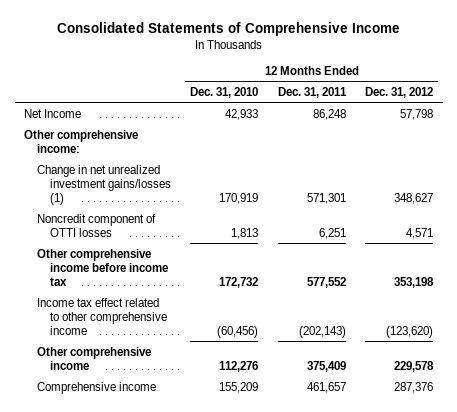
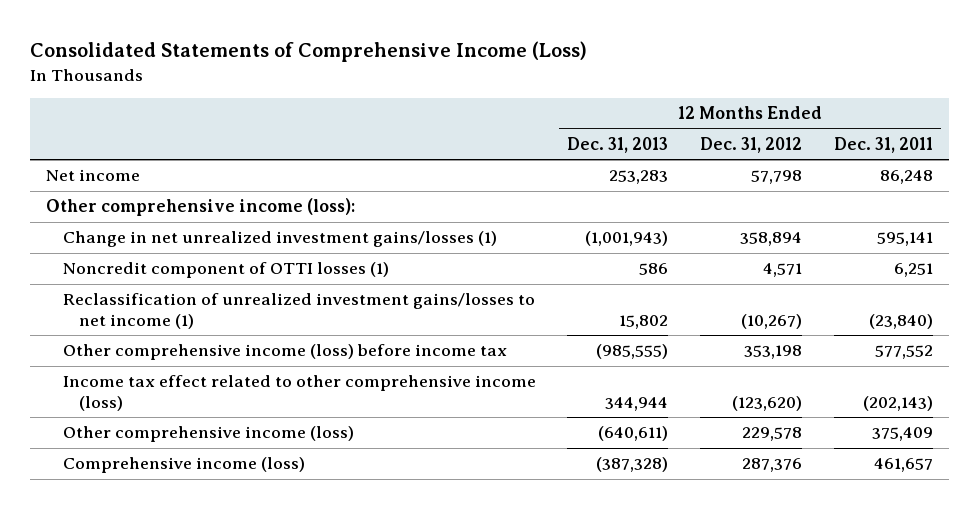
[56,21,400,36] Consolidated Statements of Comprehensive Income -> [30,41,588,63] Consolidated Statements of Comprehensive Income (Loss)
[190,86,259,98] Dec. 31, 2010 -> none
none -> [567,136,669,153] Dec. 31, 2013
[24,108,82,118] Net Income -> [46,169,141,182] Net income
[24,129,139,153] Other comprehensive income: -> [46,198,356,217] Other comprehensive income (loss):
[306,192,346,204] 571,301 -> [877,232,934,247] 595,141
[393,192,433,204] 348,627 -> [740,232,803,247] 358,894
[37,213,157,237] Noncredit component of OTTI losses -> [62,262,389,279] Noncredit component of OTTI losses (1)
none -> [62,293,535,329] Reclassification of unrealized investment gains/losses to net income (1)
[37,248,168,286] Other comprehensive income before income tax -> [62,344,507,361] Other comprehensive income (loss) before income tax
[37,297,167,335] Income tax effect related to other comprehensive income -> [62,375,536,411] Income tax effect related to other comprehensive income (loss)
[37,346,152,370] Other comprehensive income -> [62,426,354,443] Other comprehensive income (loss)
[37,381,157,394] Comprehensive income -> [62,457,305,474] Comprehensive income (loss)

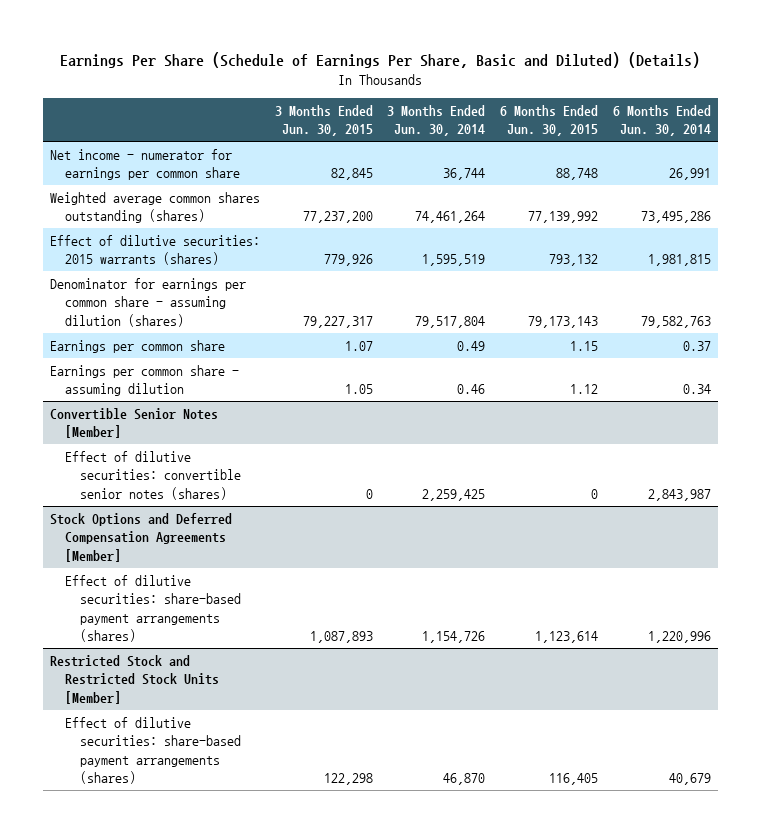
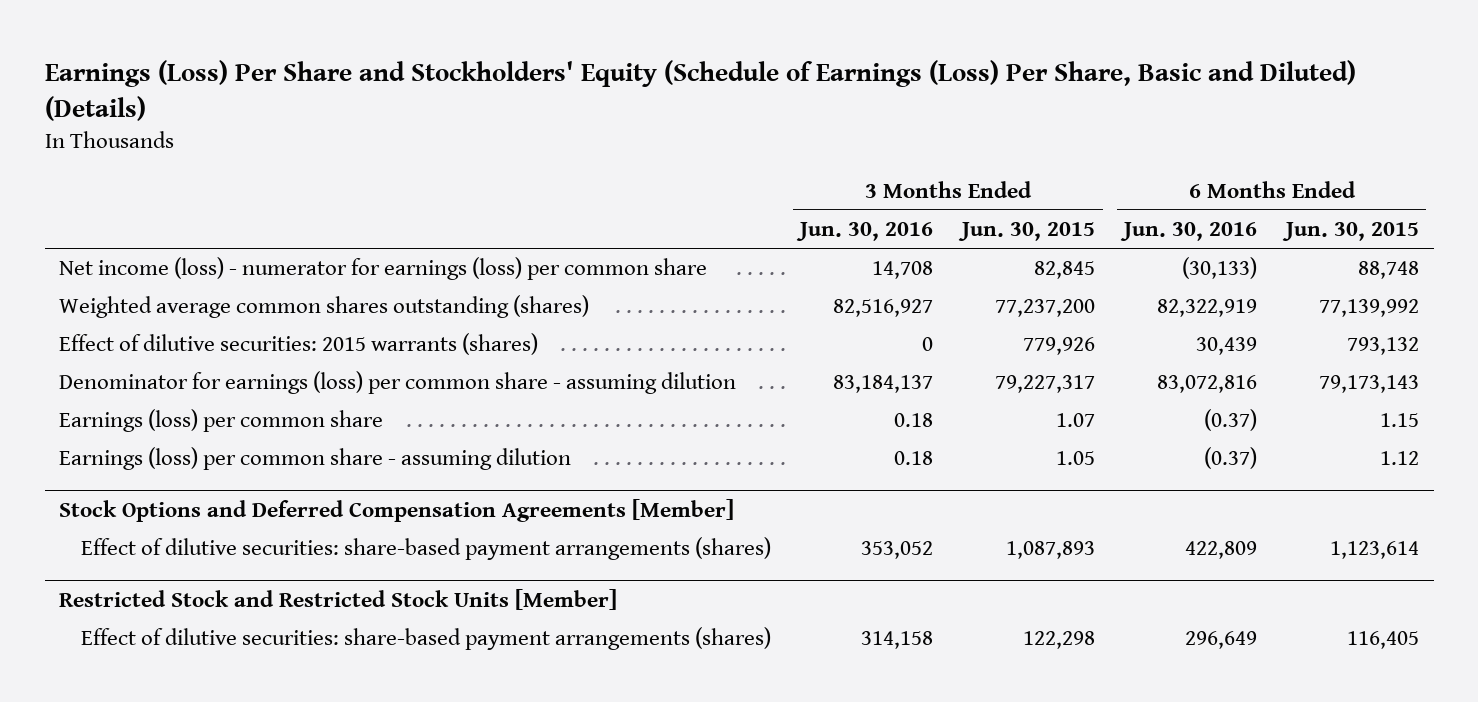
[60,51,701,68] Earnings Per Share (Schedule of Earnings Per Share, Basic and Diluted) (Details) -> [44,59,1356,121] Earnings (Loss) Per Share and Stockholders' Equity (Schedule of Earnings (Loss) Per Share, Basic and Diluted) (Details)
[387,104,486,136] 3 Months Ended Jun. 30, 2014 -> none
[612,104,711,136] 6 Months Ended Jun. 30, 2014 -> none
none -> [796,221,934,241] Jun. 30, 2016
none -> [1120,221,1258,241] Jun. 30, 2016
[50,149,241,181] Net income - numerator for earnings per common share -> [59,257,708,281] Net income (loss) - numerator for earnings (loss) per common share
[50,408,219,439] Convertible Senior Notes [Member] -> none
[65,451,241,500] Effect of dilutive securities: convertible senior notes (shares) -> none
[50,278,247,327] Denominator for earnings per common share - assuming dilution (shares) -> [59,371,737,395] Denominator for earnings (loss) per common share - assuming dilution
[50,340,226,354] Earnings per common share -> [59,409,384,433] Earnings (loss) per common share
[50,365,240,397] Earnings per common share - assuming dilution -> [59,447,572,471] Earnings (loss) per common share - assuming dilution

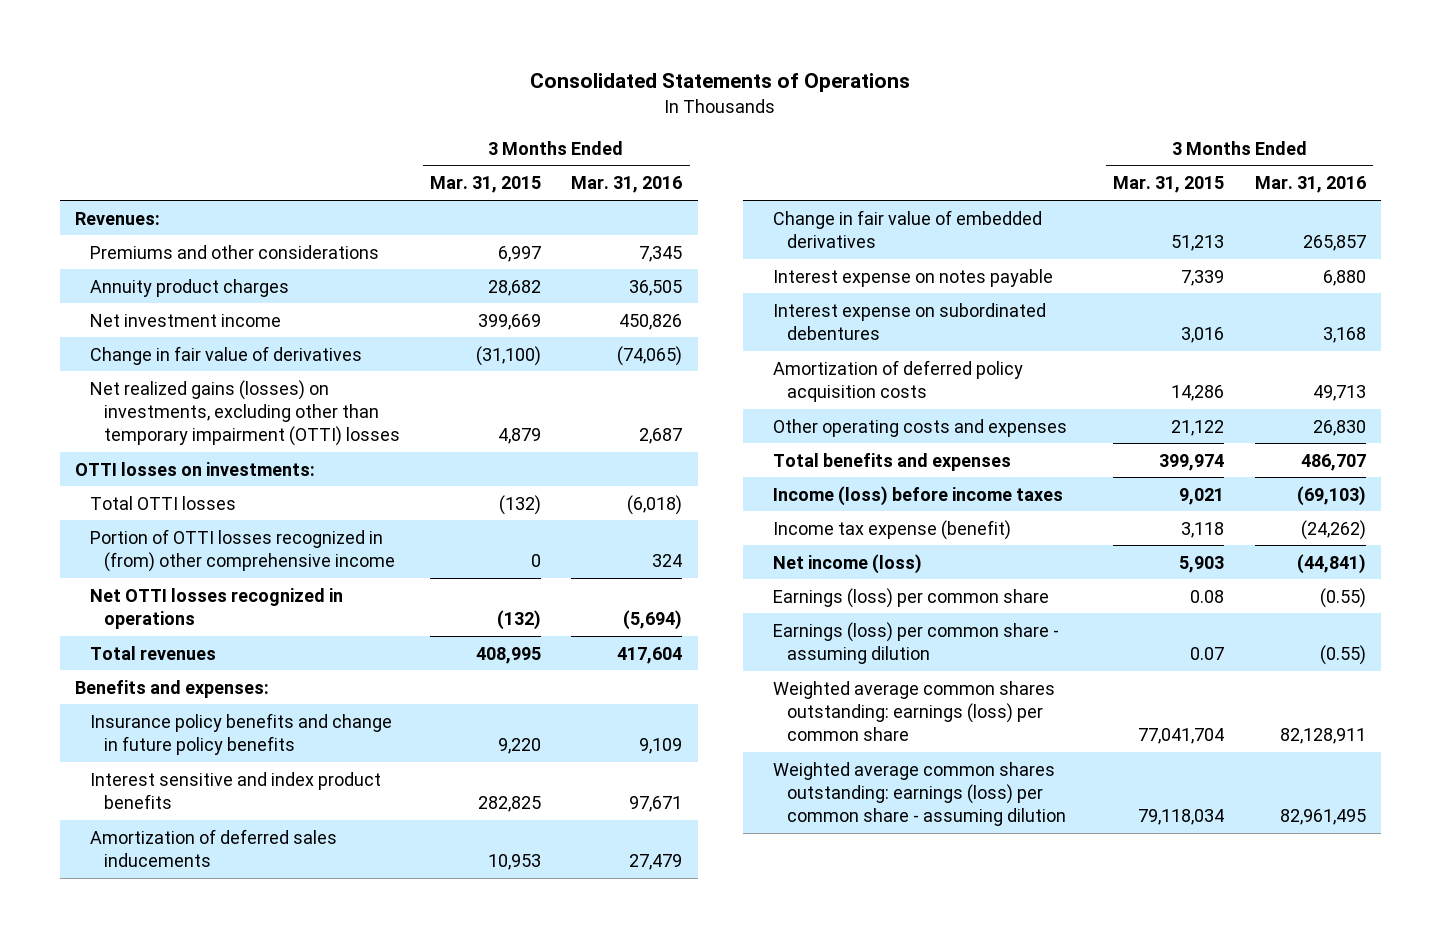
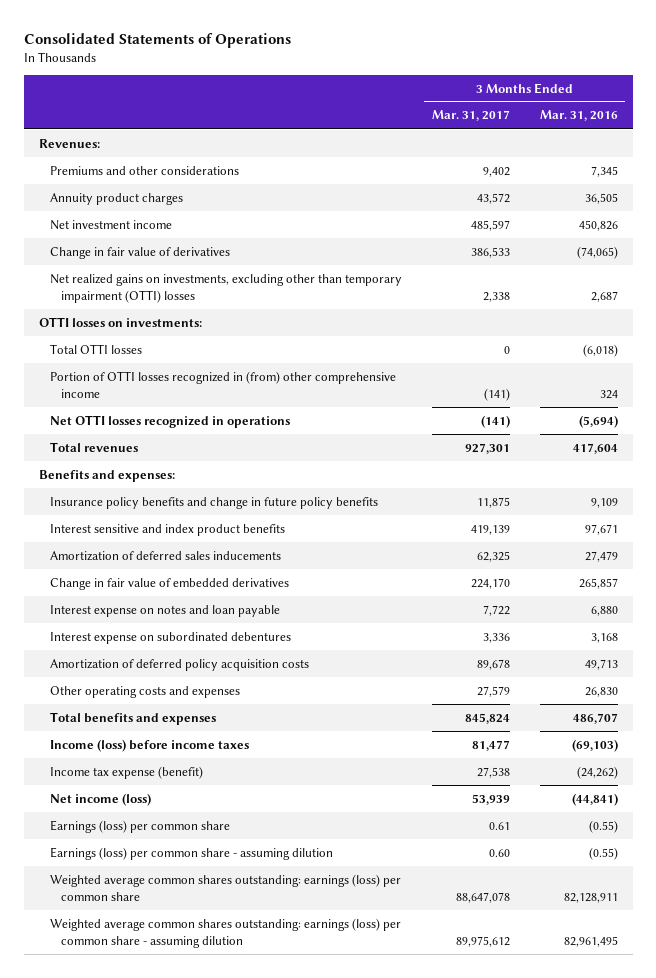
[430,176,542,194] Mar. 31, 2015 -> none
none -> [431,110,510,122] Mar. 31, 2017
[89,379,400,447] Net realized gains (losses) on investments, excluding other than temporary impairment (OTTI) losses -> [49,273,402,303] Net realized gains on investments, excluding other than temporary impairment (OTTI) losses
[772,268,1053,287] Interest expense on notes payable -> [49,604,280,617] Interest expense on notes and loan payable

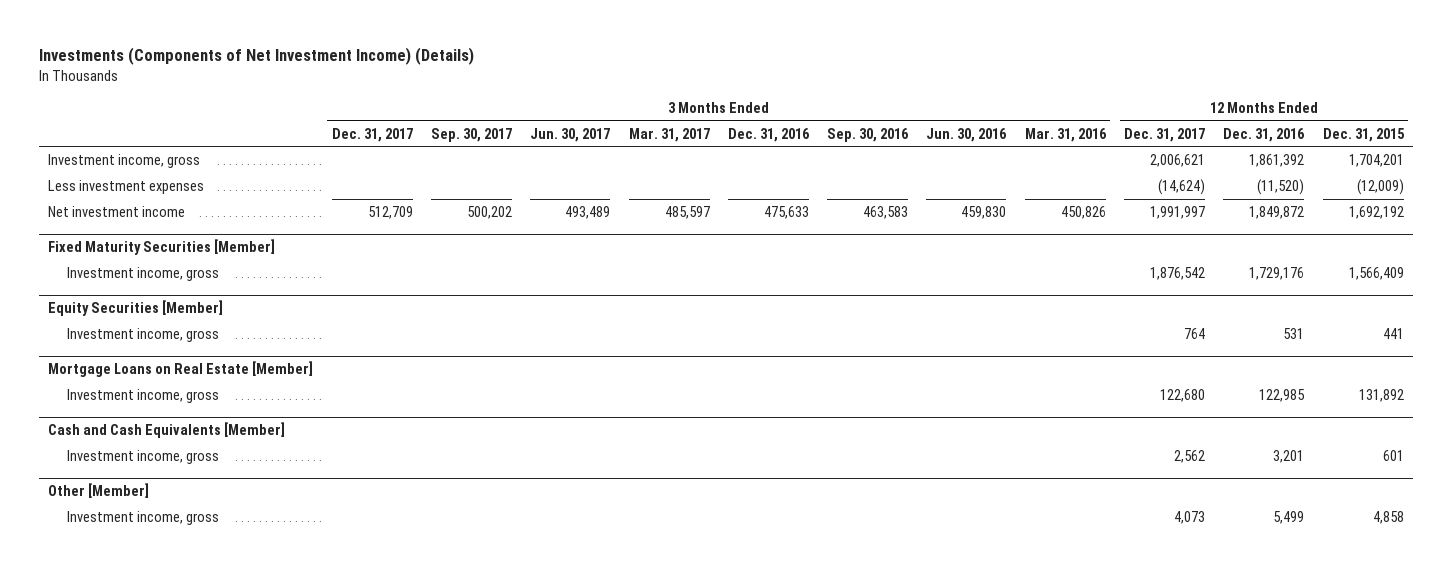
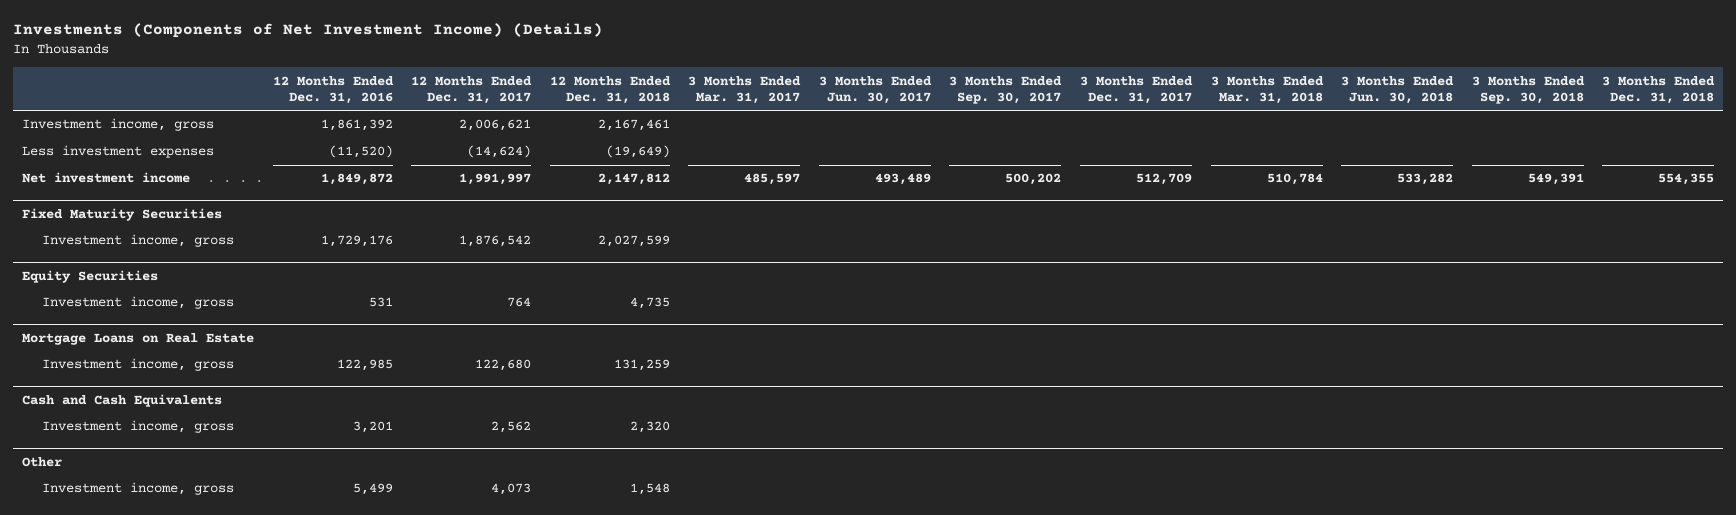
[727,127,810,142] Dec. 31, 2016 -> none
[827,127,910,142] Sep. 30, 2016 -> none
[926,127,1008,142] Jun. 30, 2016 -> none
[1024,127,1107,142] Mar. 31, 2016 -> none
[1322,127,1405,142] Dec. 31, 2015 -> none
none -> [549,75,671,104] 12 Months Ended Dec. 31, 2018
none -> [1210,75,1324,104] 3 Months Ended Mar. 31, 2018
none -> [1341,75,1455,104] 3 Months Ended Jun. 30, 2018
none -> [1471,75,1585,104] 3 Months Ended Sep. 30, 2018
none -> [1602,75,1716,104] 3 Months Ended Dec. 31, 2018
[48,239,276,256] Fixed Maturity Securities [Member] -> [22,207,223,221] Fixed Maturity Securities
[48,300,224,317] Equity Securities [Member] -> [22,269,159,283] Equity Securities
[48,361,314,378] Mortgage Loans on Real Estate [Member] -> [22,332,255,345] Mortgage Loans on Real Estate
[48,422,286,439] Cash and Cash Equivalents [Member] -> [22,393,223,407] Cash and Cash Equivalents
[48,483,150,499] Other [Member] -> [22,456,63,467] Other

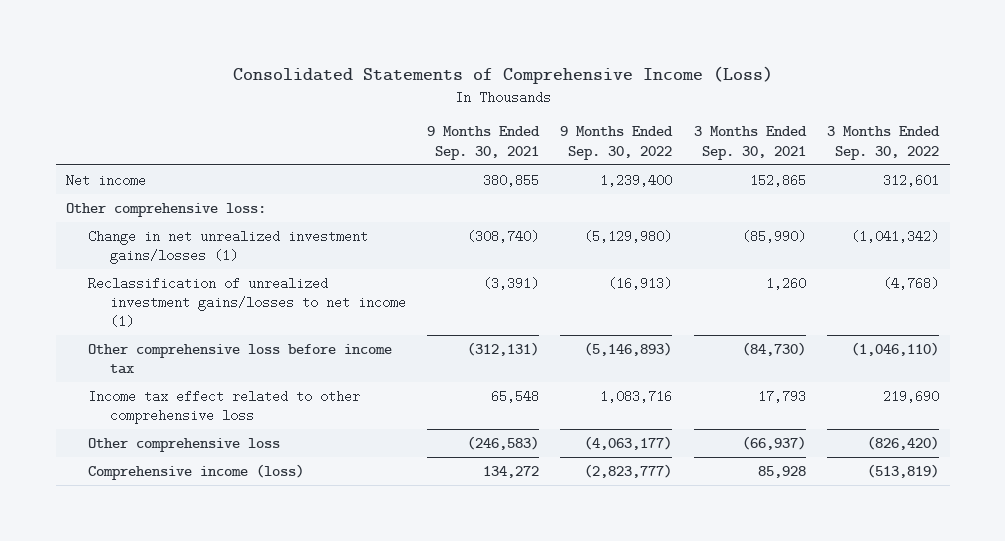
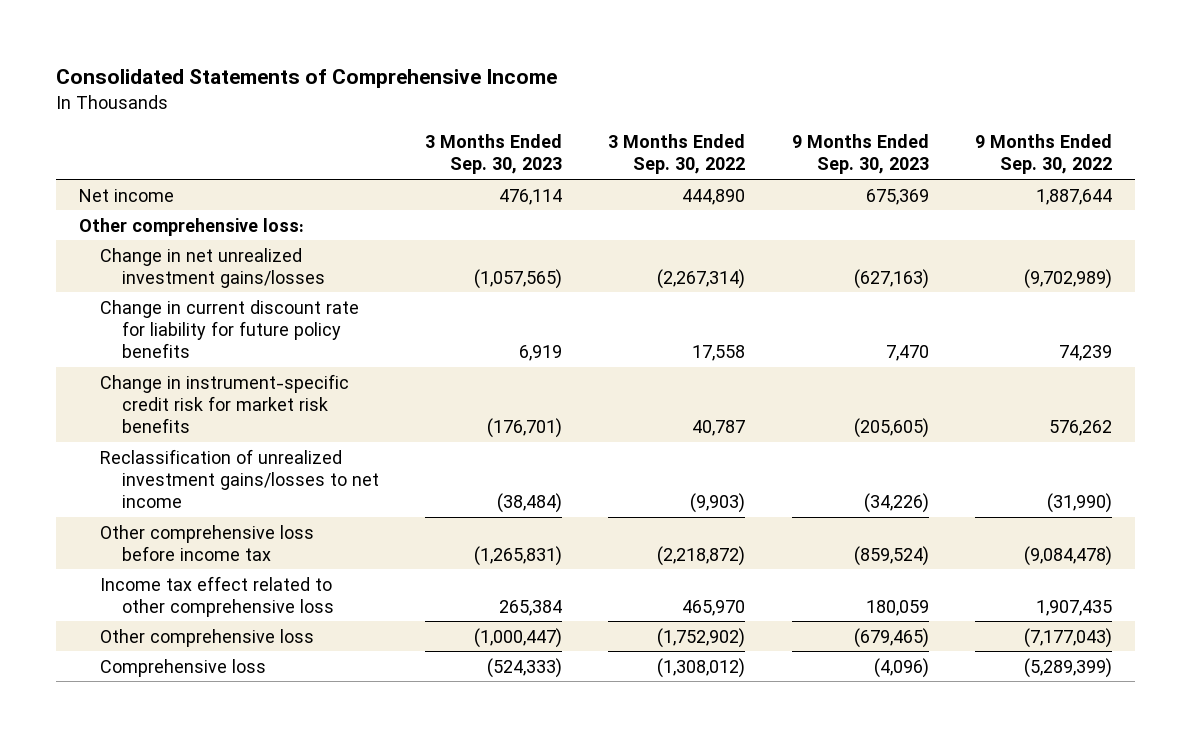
[232,66,773,85] Consolidated Statements of Comprehensive Income (Loss) -> [55,69,557,89] Consolidated Statements of Comprehensive Income
[427,126,541,160] 9 Months Ended Sep. 30, 2021 -> none
[693,126,807,160] 3 Months Ended Sep. 30, 2021 -> none
none -> [424,134,562,175] 3 Months Ended Sep. 30, 2023
none -> [791,134,929,175] 9 Months Ended Sep. 30, 2023
[600,173,673,187] 1,239,400 -> [1035,188,1112,205] 1,887,644
[882,173,939,187] 312,601 -> [682,188,746,205] 444,890
[88,229,369,265] Change in net unrealized investment gains/losses (1) -> [100,247,325,288] Change in net unrealized investment gains/losses
[584,229,673,243] (5,129,980) -> [1023,268,1112,289] (9,702,989)
[850,229,939,243] (1,041,342) -> [657,268,746,289] (2,267,314)
none -> [100,299,360,358] Change in current discount rate for liability for future policy benefits
none -> [100,373,350,433] Change in instrument-specific credit risk for market risk benefits
[88,276,406,329] Reclassification of unrealized investment gains/losses to net income (1) -> [100,448,379,508] Reclassification of unrealized investment gains/losses to net income
[608,276,673,290] (16,913) -> [1046,492,1112,513] (31,990)
[882,276,939,290] (4,768) -> [690,492,746,513] (9,903)
[584,341,673,356] (5,146,893) -> [1023,545,1112,566] (9,084,478)
[850,341,939,356] (1,046,110) -> [657,545,746,566] (2,218,872)
[600,389,673,403] 1,083,716 -> [1035,599,1112,616] 1,907,435
[882,389,939,403] 219,690 -> [682,599,746,616] 465,970
[584,435,673,450] (4,063,177) -> [1023,627,1112,648] (7,177,043)
[866,435,939,450] (826,420) -> [657,627,746,648] (1,752,902)
[88,463,305,480] Comprehensive income (loss) -> [100,658,267,677] Comprehensive loss
[584,463,673,478] (2,823,777) -> [1023,657,1112,678] (5,289,399)
[866,463,939,478] (513,819) -> [657,657,746,678] (1,308,012)

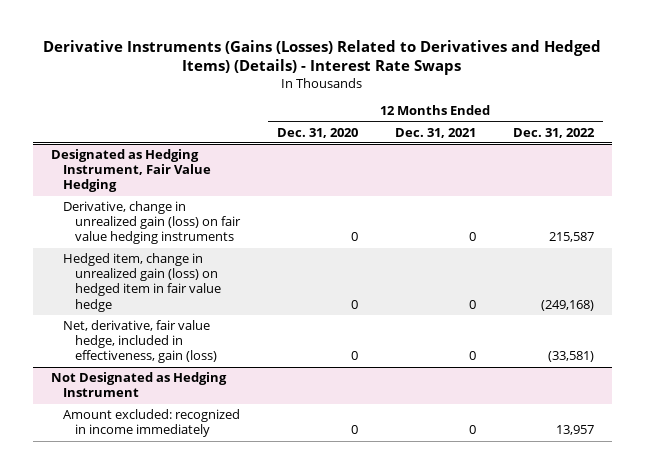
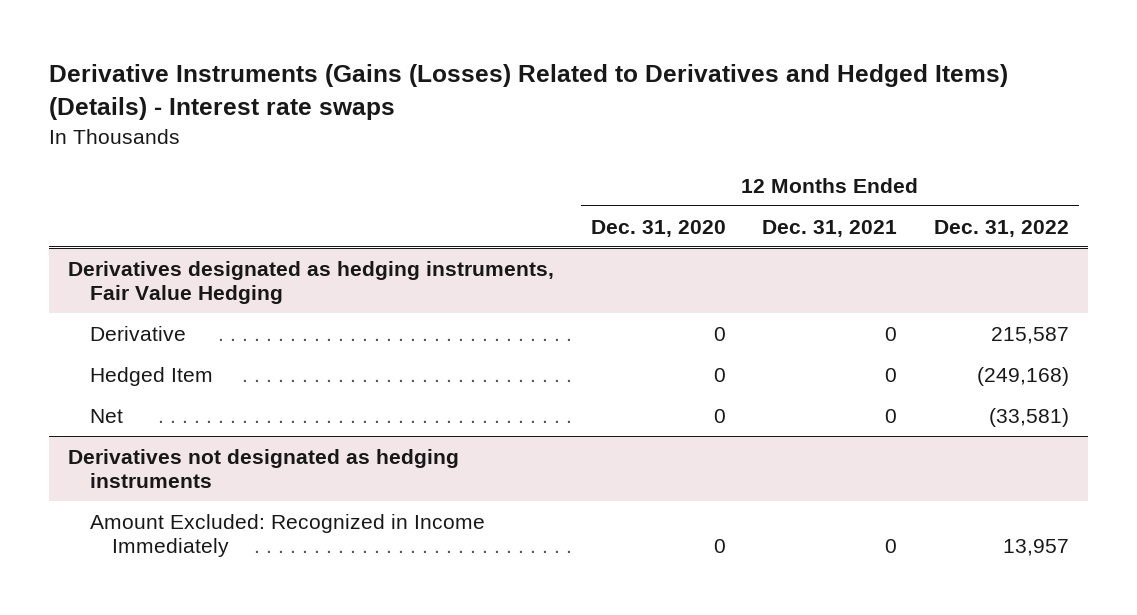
[43,39,602,76] Derivative Instruments (Gains (Losses) Related to Derivatives and Hedged Items) (Details) - Interest Rate Swaps -> [49,64,1009,121] Derivative Instruments (Gains (Losses) Related to Derivatives and Hedged Items) (Details) - Interest rate swaps
[51,149,212,193] Designated as Hedging Instrument, Fair Value Hedging -> [67,260,554,305] Derivatives designated as hedging instruments, Fair Value Hedging
[63,201,242,245] Derivative, change in unrealized gain (loss) on fair value hedging instruments -> [89,325,186,341] Derivative
[63,253,222,312] Hedged item, change in unrealized gain (loss) on hedged item in fair value hedge -> [89,366,213,386] Hedged Item
[63,320,218,364] Net, derivative, fair value hedge, included in effectiveness, gain (loss) -> [89,408,123,423] Net
[51,372,228,398] Not Designated as Hedging Instrument -> [67,448,459,489] Derivatives not designated as hedging instruments
[63,409,241,438] Amount excluded: recognized in income immediately -> [89,513,485,558] Amount Excluded: Recognized in Income Immediately

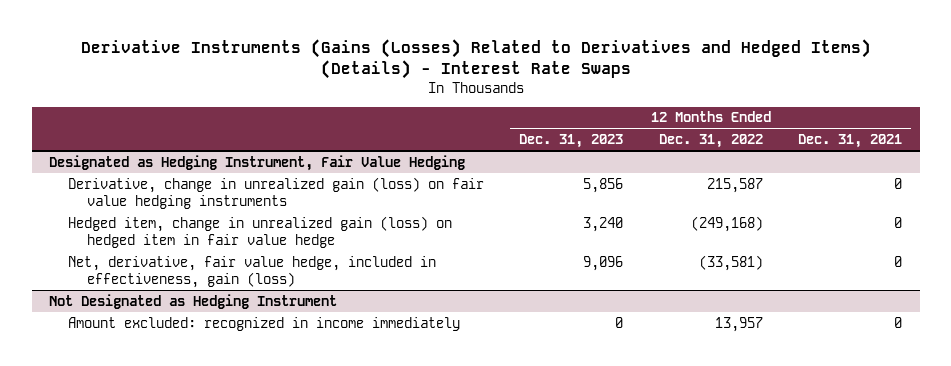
[49,64,1009,121] Derivative Instruments (Gains (Losses) Related to Derivatives and Hedged Items) (Details) - Interest rate swaps -> [80,38,871,80] Derivative Instruments (Gains (Losses) Related to Derivatives and Hedged Items) (Details) - Interest Rate Swaps
[590,219,726,237] Dec. 31, 2020 -> none
none -> [519,134,624,149] Dec. 31, 2023
[67,260,554,305] Derivatives designated as hedging instruments, Fair Value Hedging -> [49,154,466,171] Designated as Hedging Instrument, Fair Value Hedging
[89,325,186,341] Derivative -> [67,176,484,209] Derivative, change in unrealized gain (loss) on fair value hedging instruments
[89,366,213,386] Hedged Item -> [67,215,452,248] Hedged item, change in unrealized gain (loss) on hedged item in fair value hedge
[89,408,123,423] Net -> [67,255,436,288] Net, derivative, fair value hedge, included in effectiveness, gain (loss)
[67,448,459,489] Derivatives not designated as hedging instruments -> [49,293,338,309] Not Designated as Hedging Instrument
[89,513,485,558] Amount Excluded: Recognized in Income Immediately -> [67,316,460,331] Amount excluded: recognized in income immediately

